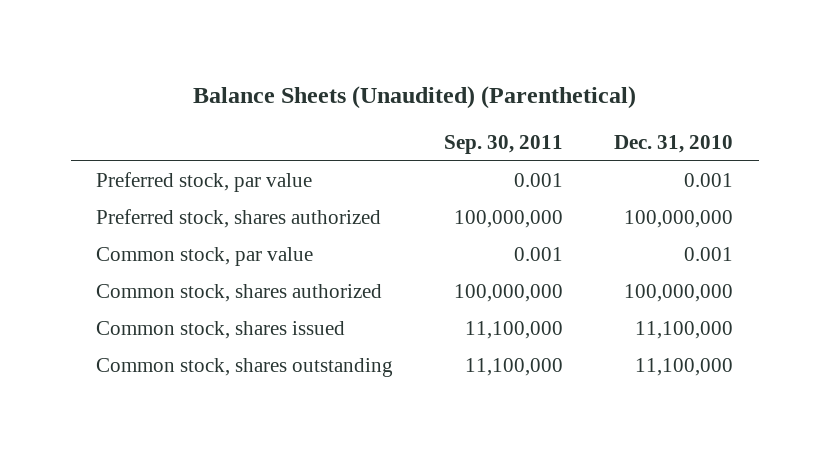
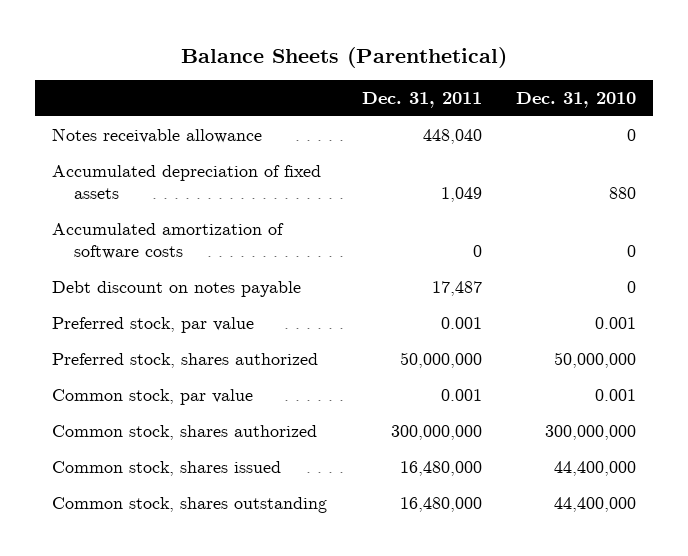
[192,85,636,109] Balance Sheets (Unaudited) (Parenthetical) -> [181,46,508,68] Balance Sheets (Parenthetical)
[444,135,564,155] Sep. 30, 2011 -> none
none -> [361,92,482,109] Dec. 31, 2011
none -> [52,127,263,143] Notes receivable allowance
none -> [52,164,322,200] Accumulated depreciation of fixed assets
none -> [52,222,285,260] Accumulated amortization of software costs
none -> [52,280,302,297] Debt discount on notes payable
[624,210,734,229] 100,000,000 -> [554,351,637,368] 50,000,000
[624,284,734,303] 100,000,000 -> [545,424,637,440] 300,000,000
[635,321,734,340] 11,100,000 -> [554,460,637,476] 44,400,000
[635,358,734,377] 11,100,000 -> [554,496,637,512] 44,400,000

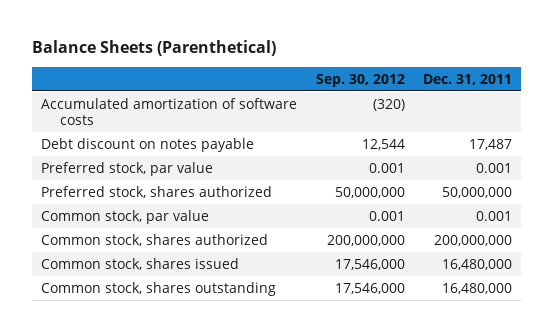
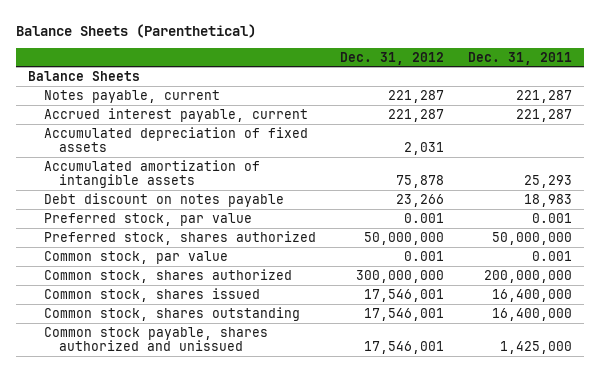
[315,73,405,87] Sep. 30, 2012 -> none
none -> [339,51,444,65] Dec. 31, 2012
[41,97,298,125] Accumulated amortization of software costs -> none
none -> [28,70,141,81] Balance Sheets
none -> [43,89,220,103] Notes payable, current
none -> [43,107,308,122] Accrued interest payable, current
none -> [43,126,308,153] Accumulated depreciation of fixed assets
none -> [43,159,260,189] Accumulated amortization of intangible assets
[469,138,513,150] 17,487 -> [523,193,572,207] 18,983
[442,258,513,270] 16,480,000 -> [491,288,572,302] 16,400,000
[442,282,513,294] 16,480,000 -> [491,307,572,321] 16,400,000
none -> [43,326,268,352] Common stock payable, shares authorized and unissued

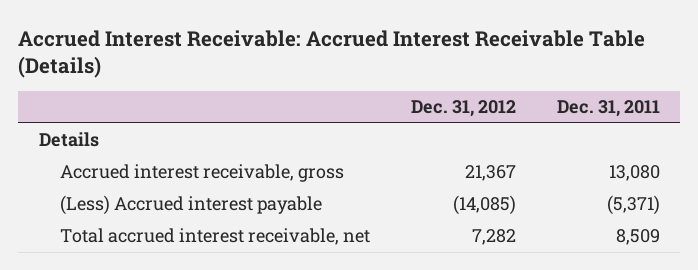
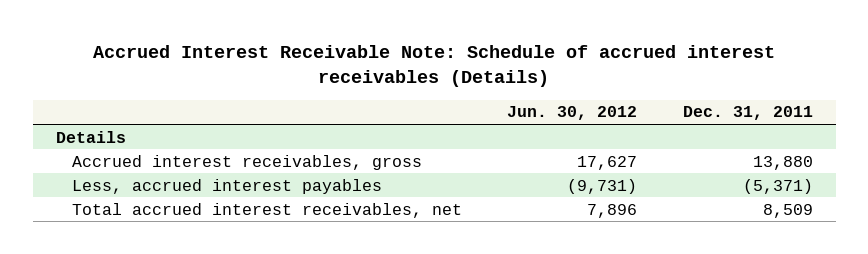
[18,29,646,79] Accrued Interest Receivable: Accrued Interest Receivable Table (Details) -> [93,45,776,88] Accrued Interest Receivable Note: Schedule of accrued interest receivables (Details)
[410,100,516,118] Dec. 31, 2012 -> none
none -> [507,106,638,121] Jun. 30, 2012
[59,164,344,183] Accrued interest receivable, gross -> [71,154,422,170] Accrued interest receivables, gross
[608,165,660,182] 13,080 -> [752,155,813,170] 13,880
[59,195,322,216] (Less) Accrued interest payable -> [71,178,382,194] Less, accrued interest payables
[59,228,370,246] Total accrued interest receivable, net -> [71,202,462,218] Total accrued interest receivables, net

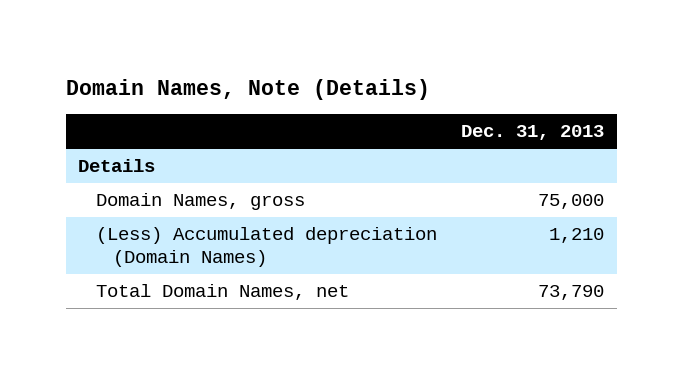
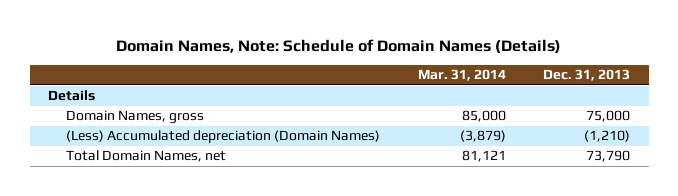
[65,78,430,100] Domain Names, Note (Details) -> [116,39,562,55] Domain Names, Note: Schedule of Domain Names (Details)
none -> [417,69,506,82] Mar. 31, 2014
[549,228,605,244] 1,210 -> [584,130,631,143] (1,210)

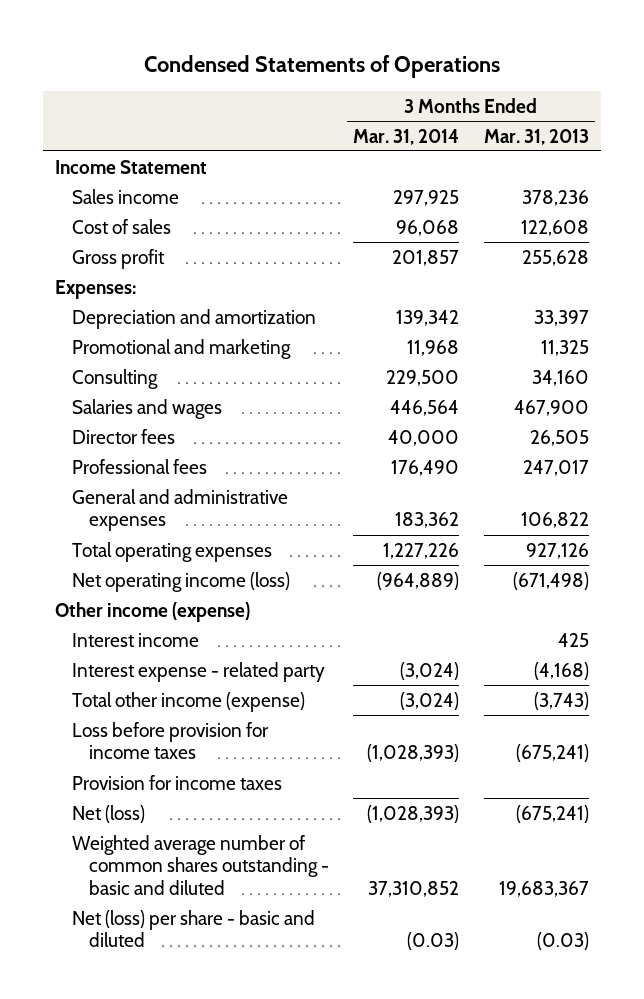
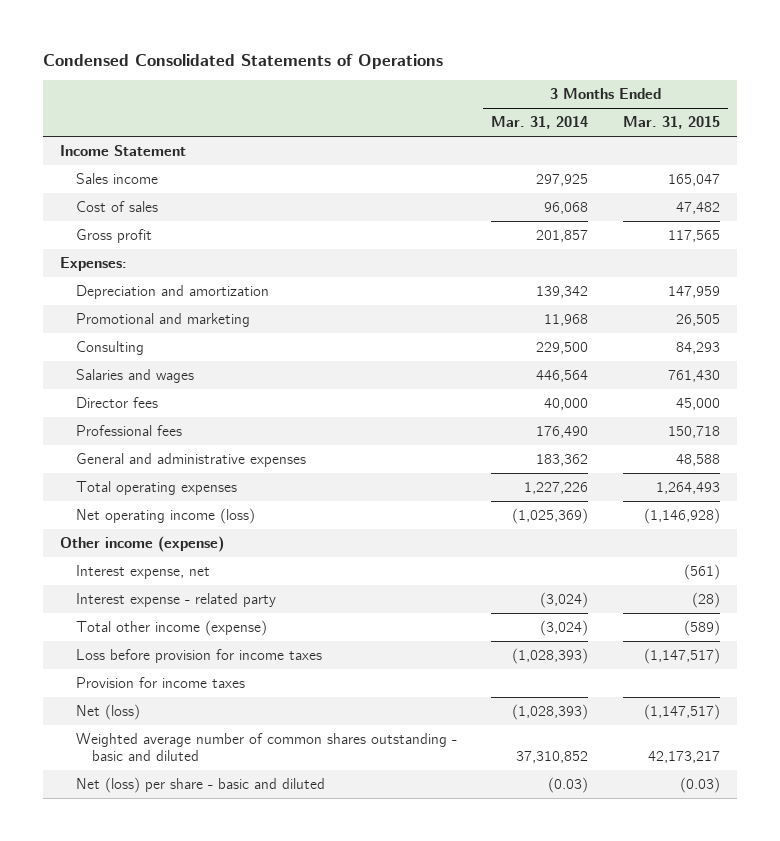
[143,55,500,79] Condensed Statements of Operations -> [42,53,443,69] Condensed Consolidated Statements of Operations
[483,128,589,145] Mar. 31, 2013 -> none
none -> [622,116,720,130] Mar. 31, 2015
[377,571,460,590] (964,889) -> [512,508,589,525] (1,025,369)
[71,632,199,647] Interest income -> none
none -> [76,565,211,580] Interest expense, net

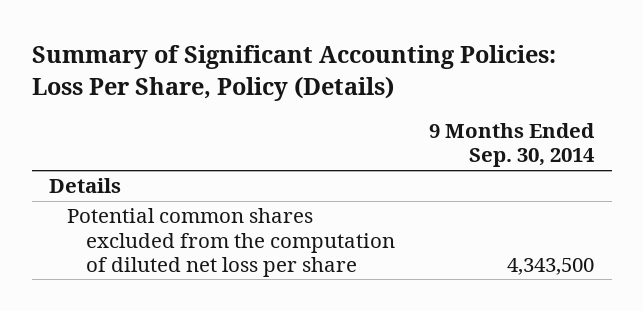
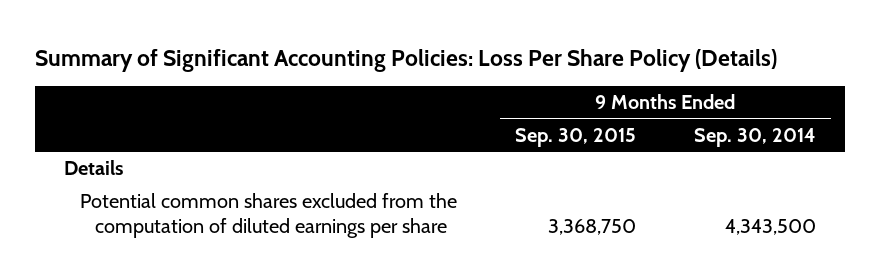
[31,45,556,102] Summary of Significant Accounting Policies: Loss Per Share, Policy (Details) -> [34,48,777,72] Summary of Significant Accounting Policies: Loss Per Share Policy (Details)
none -> [514,127,636,147] Sep. 30, 2015
[67,208,395,277] Potential common shares excluded from the computation of diluted net loss per share -> [79,193,457,238] Potential common shares excluded from the computation of diluted earnings per share

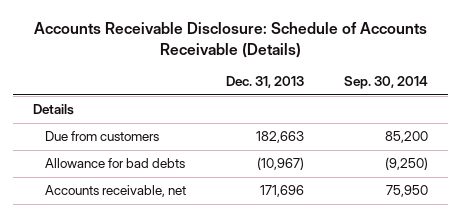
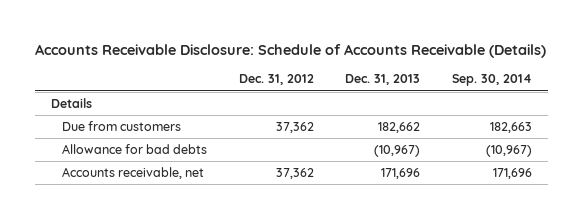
none -> [238,74,314,86] Dec. 31, 2012
[256,131,305,144] 182,663 -> [378,122,421,134] 182,662
[385,131,429,144] 85,200 -> [489,122,532,134] 182,663
[385,157,429,171] (9,250) -> [485,145,532,158] (10,967)
[386,185,429,198] 75,950 -> [492,168,532,180] 171,696

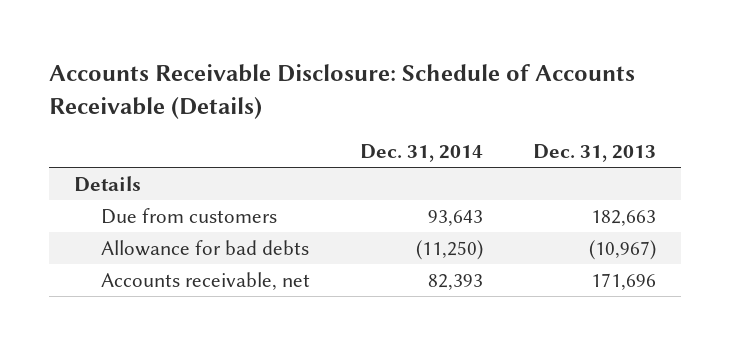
[238,74,314,86] Dec. 31, 2012 -> none
[451,74,532,87] Sep. 30, 2014 -> none
none -> [360,143,484,162] Dec. 31, 2014
[378,122,421,134] 182,662 -> [590,209,656,226] 182,663

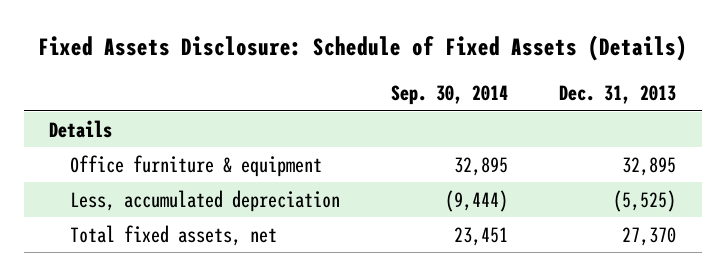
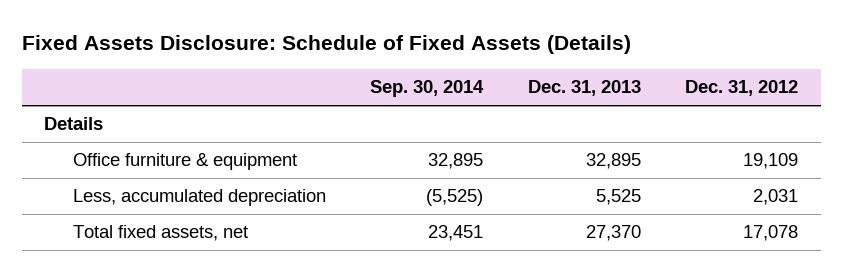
none -> [685,80,799,97] Dec. 31, 2012
[445,189,509,212] (9,444) -> [426,189,484,207] (5,525)
[613,189,677,212] (5,525) -> [595,189,641,206] 5,525

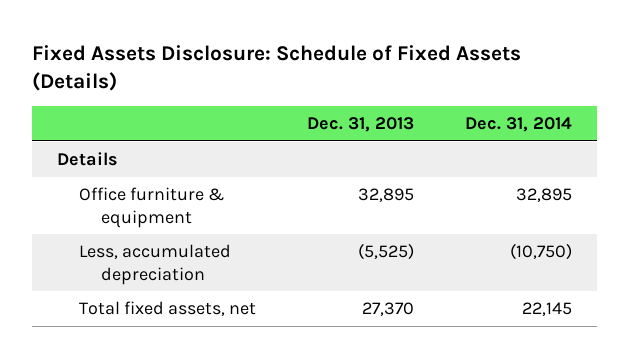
[370,80,485,98] Sep. 30, 2014 -> none
[685,80,799,97] Dec. 31, 2012 -> none
none -> [464,117,572,133] Dec. 31, 2014
[595,189,641,206] 5,525 -> [357,242,414,260] (5,525)

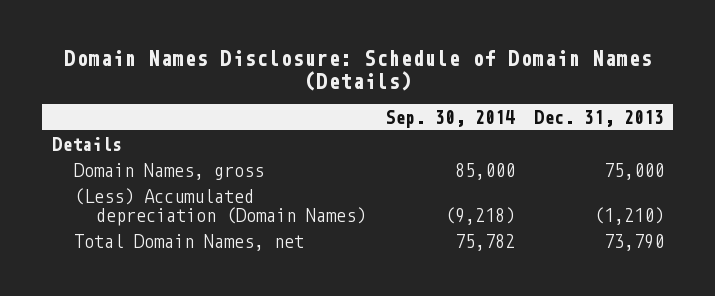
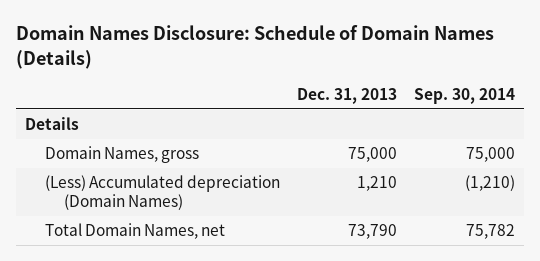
[454,162,515,180] 85,000 -> [466,146,516,162] 75,000
[444,207,515,226] (9,218) -> [465,174,516,191] (1,210)
[593,207,664,226] (1,210) -> [356,175,397,191] 1,210

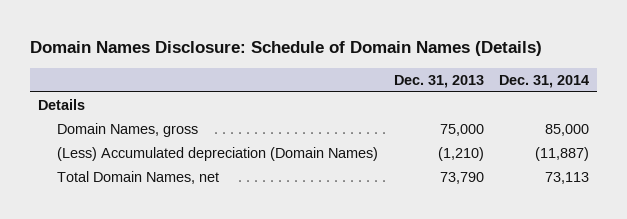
[414,87,516,104] Sep. 30, 2014 -> none
none -> [499,74,590,88] Dec. 31, 2014
[356,175,397,191] 1,210 -> [437,147,484,162] (1,210)

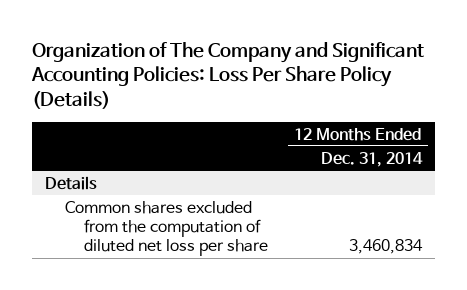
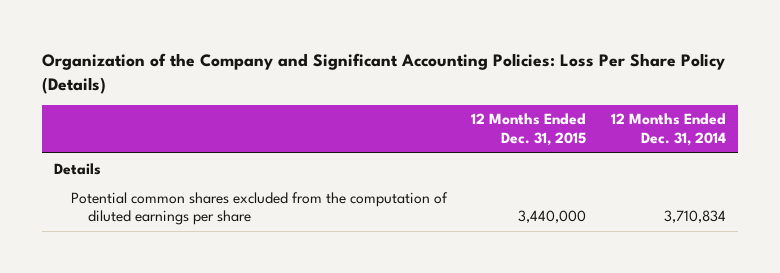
[30,41,424,109] Organization of The Company and Significant Accounting Policies: Loss Per Share Policy (Details) -> [41,52,725,94] Organization of the Company and Significant Accounting Policies: Loss Per Share Policy (Details)
none -> [471,113,587,147] 12 Months Ended Dec. 31, 2015
[64,200,269,257] Common shares excluded from the computation of diluted net loss per share -> [71,191,449,226] Potential common shares excluded from the computation of diluted earnings per share
[348,239,423,255] 3,460,834 -> [663,210,726,224] 3,710,834

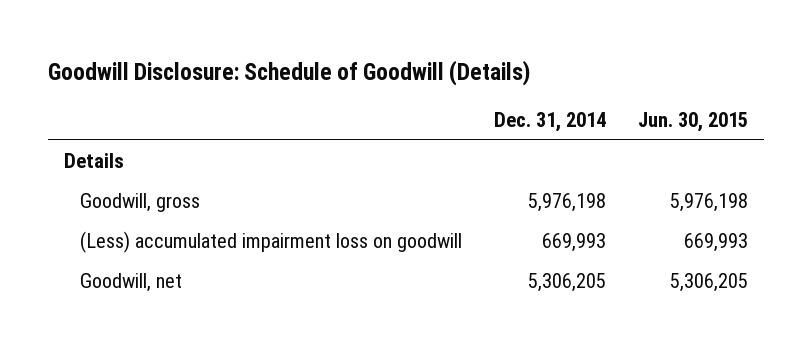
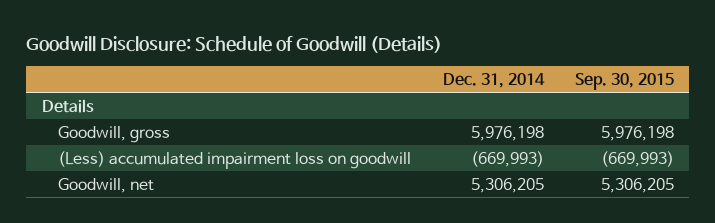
[638,112,749,133] Jun. 30, 2015 -> none
none -> [574,72,674,90] Sep. 30, 2015
[542,233,607,253] 669,993 -> [470,150,544,167] (669,993)

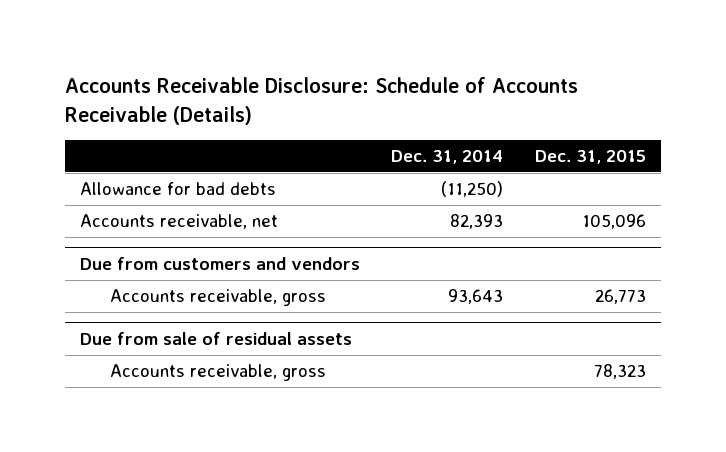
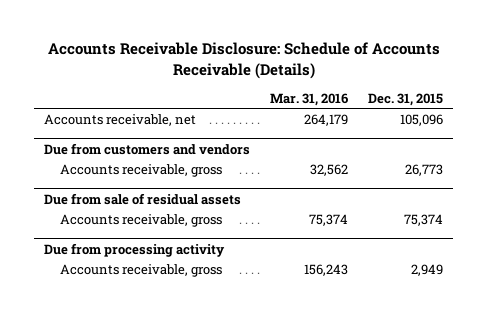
[391,150,504,165] Dec. 31, 2014 -> none
none -> [270,92,349,106] Mar. 31, 2016
[80,182,277,196] Allowance for bad debts -> none
[593,364,646,380] 78,323 -> [404,214,444,227] 75,374
none -> [44,242,226,257] Due from processing activity
none -> [60,264,223,278] Accounts receivable, gross

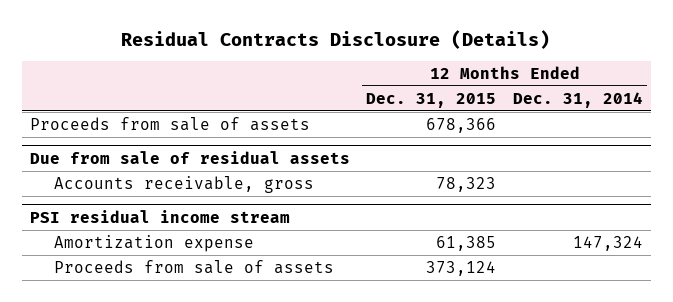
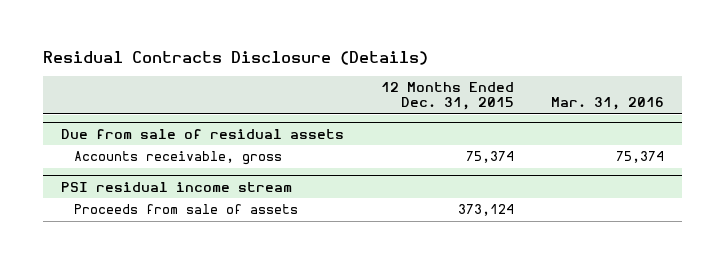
[512,91,643,108] Dec. 31, 2014 -> none
none -> [550,97,664,111] Mar. 31, 2016
[29,116,310,131] Proceeds from sale of assets -> none
[436,176,497,192] 78,323 -> [466,151,515,164] 75,374
[54,234,255,252] Amortization expense -> none

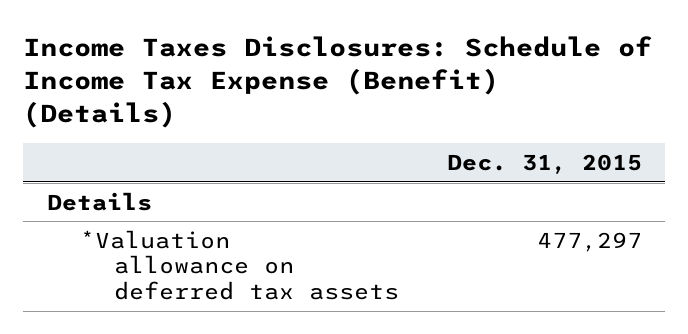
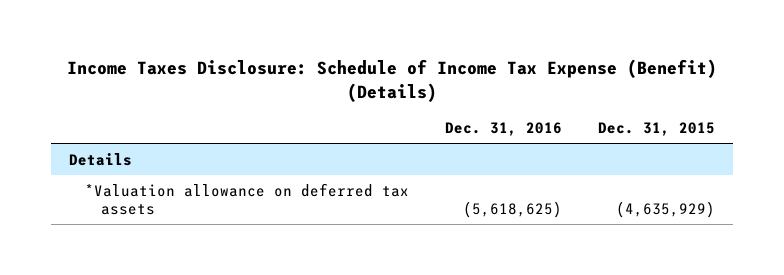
[22,35,652,129] Income Taxes Disclosures: Schedule of Income Tax Expense (Benefit) (Details) -> [67,59,718,102] Income Taxes Disclosure: Schedule of Income Tax Expense (Benefit) (Details)
none -> [445,122,563,137] Dec. 31, 2016
[536,231,642,252] 477,297 -> [616,201,716,219] (4,635,929)

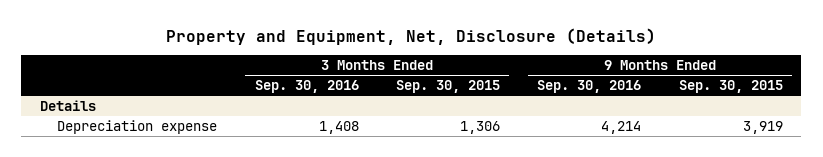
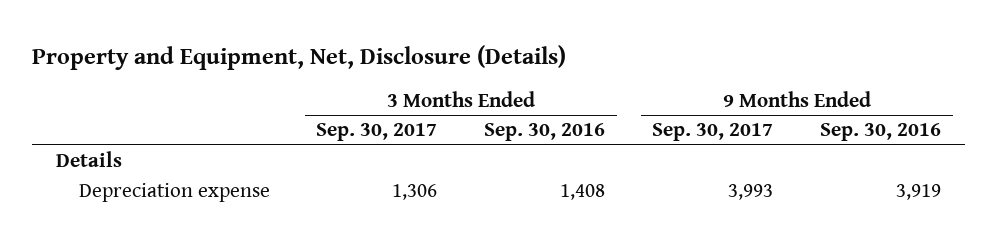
[395,80,500,94] Sep. 30, 2015 -> none
[678,80,783,94] Sep. 30, 2015 -> none
none -> [316,123,438,142] Sep. 30, 2017
none -> [652,123,774,142] Sep. 30, 2017
[601,120,642,134] 4,214 -> [896,184,942,201] 3,919

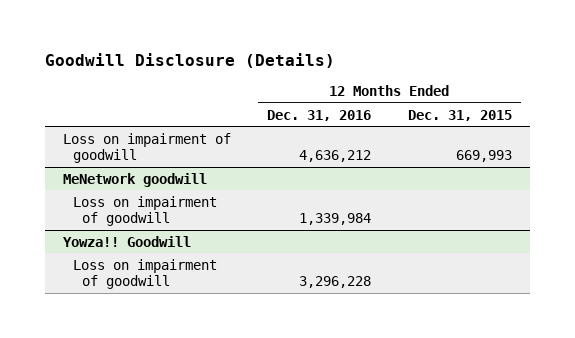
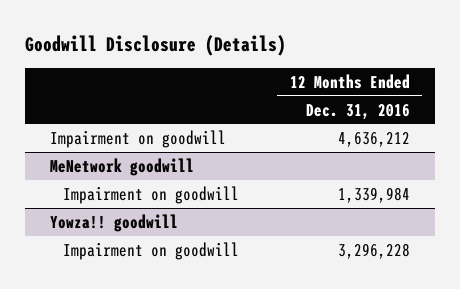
[407,109,512,121] Dec. 31, 2015 -> none
[62,132,231,163] Loss on impairment of goodwill -> [50,129,227,148] Impairment on goodwill
[72,195,217,226] Loss on impairment of goodwill -> [63,185,240,204] Impairment on goodwill
[62,235,191,247] Yowza!! Goodwill -> [50,213,179,232] Yowza!! goodwill
[72,258,217,289] Loss on impairment of goodwill -> [63,241,240,260] Impairment on goodwill

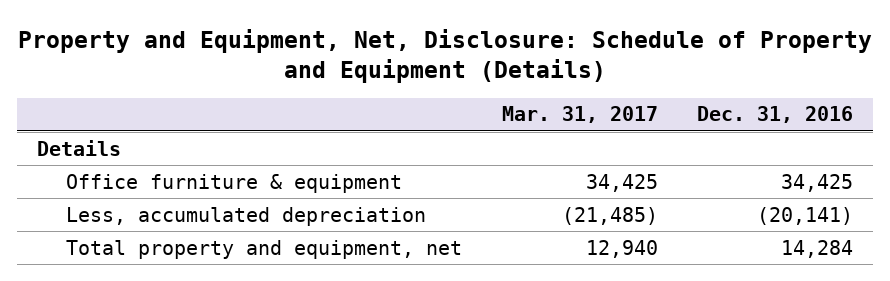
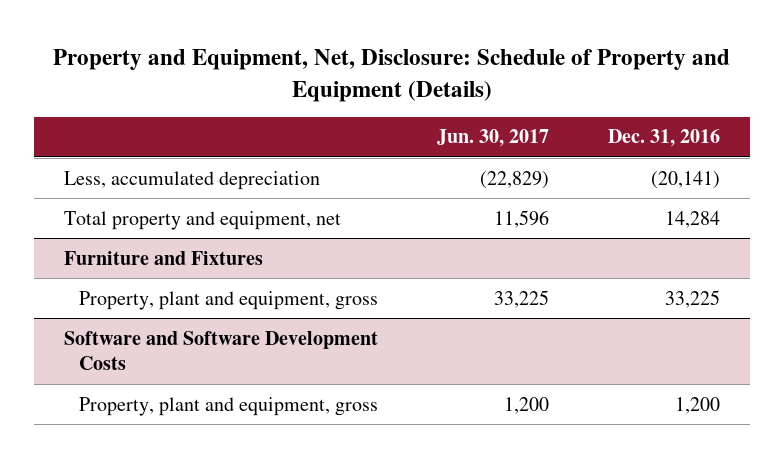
[501,106,658,124] Mar. 31, 2017 -> none
none -> [437,129,550,148] Jun. 30, 2017
[37,139,122,156] Details -> none
[66,173,403,193] Office furniture & equipment -> none
none -> [63,250,263,265] Furniture and Fixtures
none -> [78,290,378,310] Property, plant and equipment, gross
none -> [63,330,378,371] Software and Software Development Costs
none -> [78,396,378,416] Property, plant and equipment, gross

